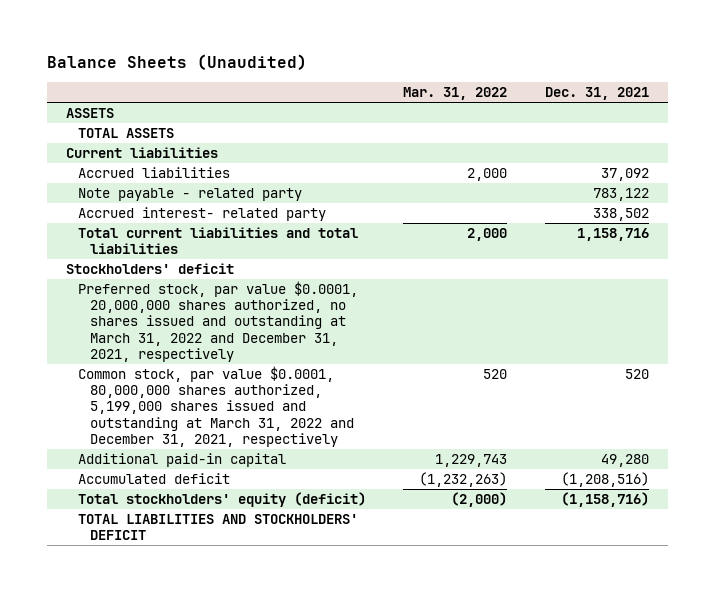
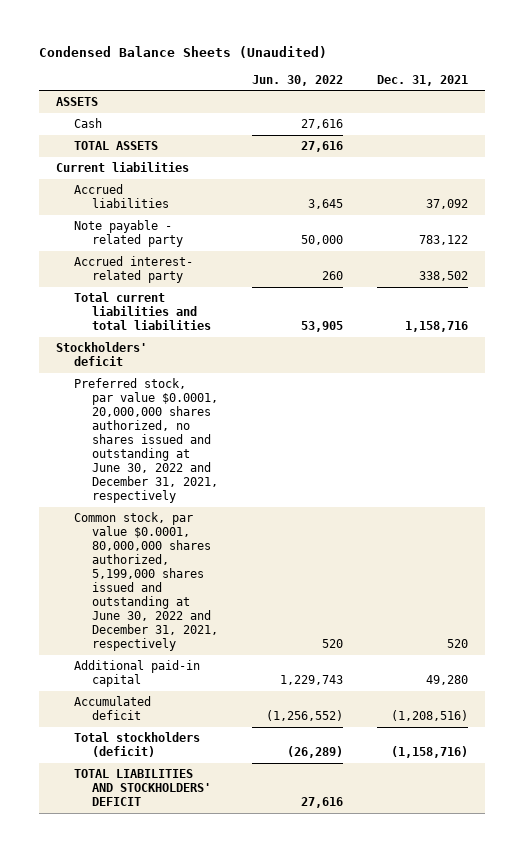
[47,54,308,71] Balance Sheets (Unaudited) -> [39,46,328,59] Condensed Balance Sheets (Unaudited)
[403,87,508,101] Mar. 31, 2022 -> none
none -> [251,74,343,86] Jun. 30, 2022
none -> [74,118,103,129] Cash
[77,280,358,362] Preferred stock, par value $0.0001, 20,000,000 shares authorized, no shares issued and outstanding at March 31, 2022 and December 31, 2021, respectively -> [74,378,218,503] Preferred stock, par value $0.0001, 20,000,000 shares authorized, no shares issued and outstanding at June 30, 2022 and December 31, 2021, respectively
[77,365,354,447] Common stock, par value $0.0001, 80,000,000 shares authorized, 5,199,000 shares issued and outstanding at March 31, 2022 and December 31, 2021, respectively -> [74,512,218,651] Common stock, par value $0.0001, 80,000,000 shares authorized, 5,199,000 shares issued and outstanding at June 30, 2022 and December 31, 2021, respectively
[77,491,366,507] Total stockholders' equity (deficit) -> [74,732,201,758] Total stockholders (deficit)

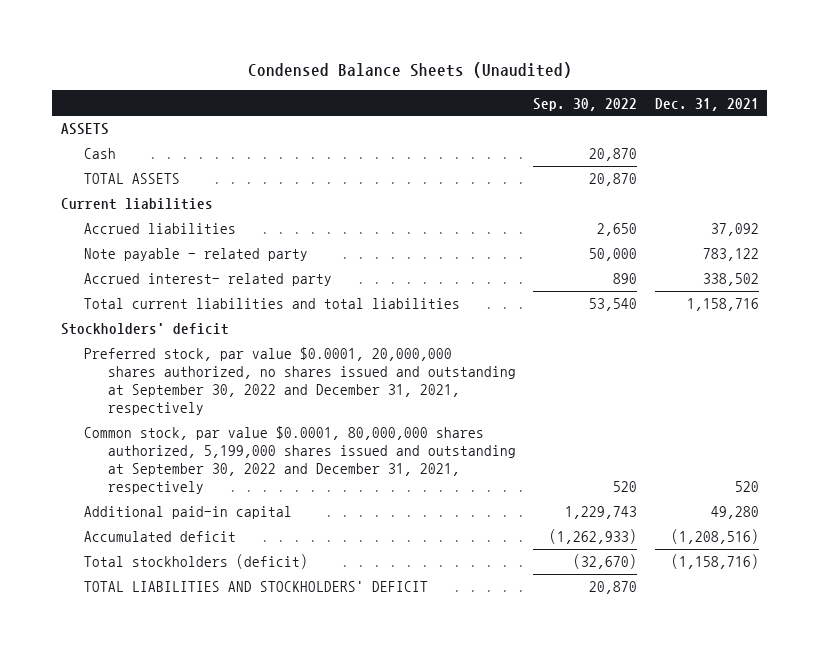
[251,74,343,86] Jun. 30, 2022 -> none
none -> [533,97,638,111] Sep. 30, 2022
[74,378,218,503] Preferred stock, par value $0.0001, 20,000,000 shares authorized, no shares issued and outstanding at June 30, 2022 and December 31, 2021, respectively -> [84,347,516,416] Preferred stock, par value $0.0001, 20,000,000 shares authorized, no shares issued and outstanding at September 30, 2022 and December 31, 2021, respectively
[74,512,218,651] Common stock, par value $0.0001, 80,000,000 shares authorized, 5,199,000 shares issued and outstanding at June 30, 2022 and December 31, 2021, respectively -> [84,426,516,495] Common stock, par value $0.0001, 80,000,000 shares authorized, 5,199,000 shares issued and outstanding at September 30, 2022 and December 31, 2021, respectively

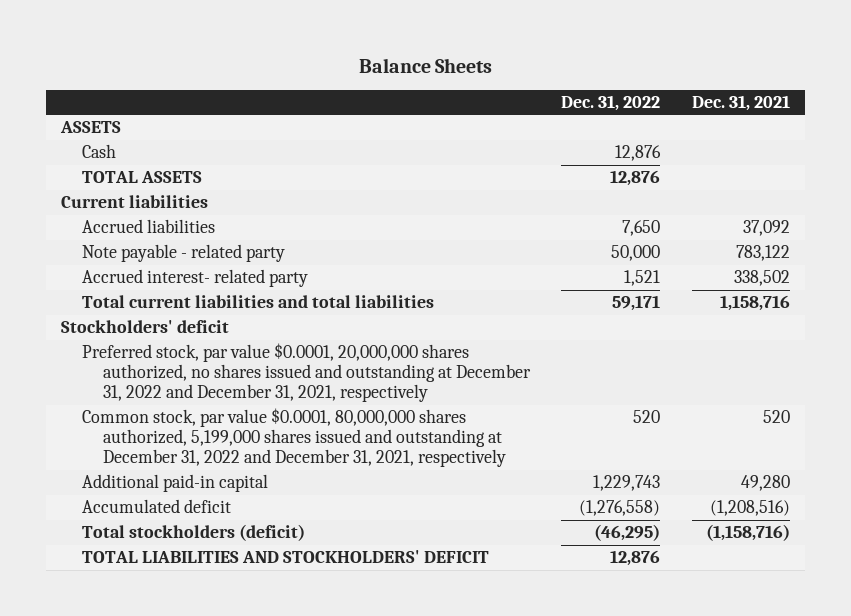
[247,62,572,79] Condensed Balance Sheets (Unaudited) -> [358,57,492,73] Balance Sheets
[533,97,638,111] Sep. 30, 2022 -> none
none -> [561,95,661,112] Dec. 31, 2022
[84,347,516,416] Preferred stock, par value $0.0001, 20,000,000 shares authorized, no shares issued and outstanding at September 30, 2022 and December 31, 2021, respectively -> [82,343,532,403] Preferred stock, par value $0.0001, 20,000,000 shares authorized, no shares issued and outstanding at December 31, 2022 and December 31, 2021, respectively
[84,426,516,495] Common stock, par value $0.0001, 80,000,000 shares authorized, 5,199,000 shares issued and outstanding at September 30, 2022 and December 31, 2021, respectively -> [82,408,507,468] Common stock, par value $0.0001, 80,000,000 shares authorized, 5,199,000 shares issued and outstanding at December 31, 2022 and December 31, 2021, respectively

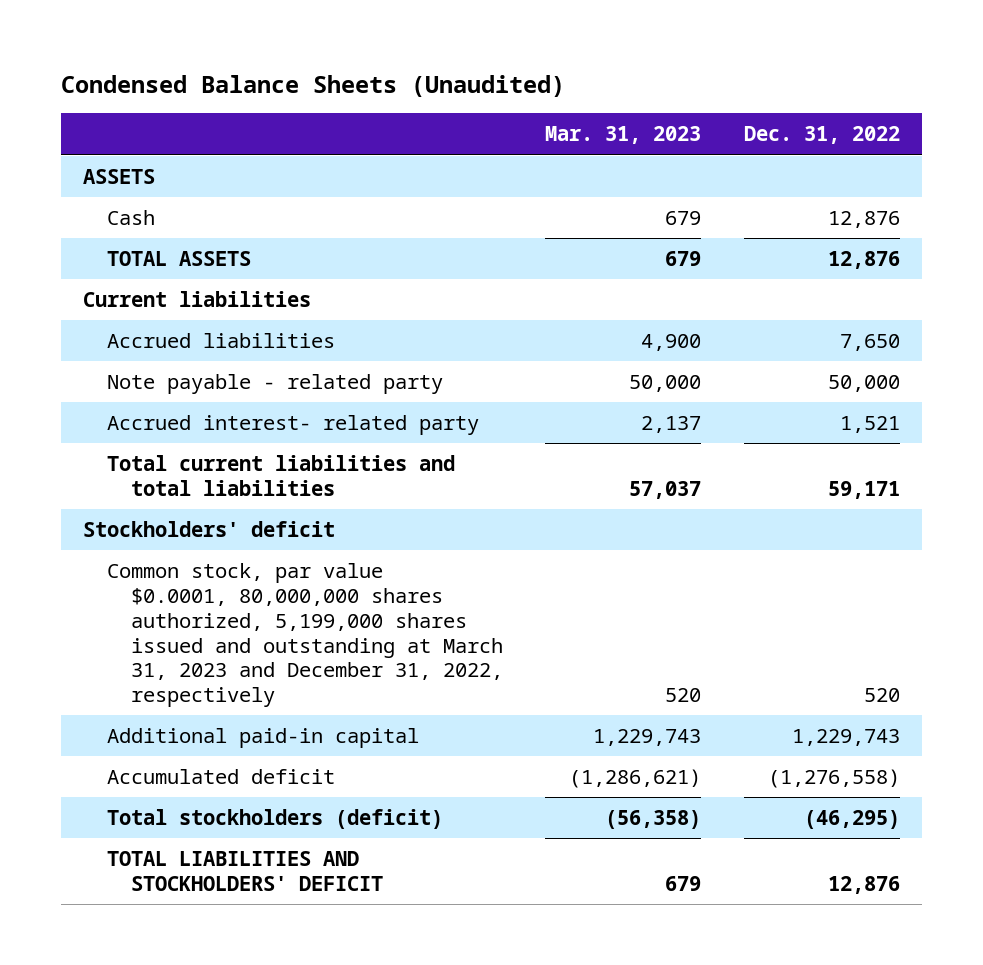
[358,57,492,73] Balance Sheets -> [61,74,566,97] Condensed Balance Sheets (Unaudited)
[691,95,790,112] Dec. 31, 2021 -> none
none -> [545,126,702,145] Mar. 31, 2023
[82,343,532,403] Preferred stock, par value $0.0001, 20,000,000 shares authorized, no shares issued and outstanding at December 31, 2022 and December 31, 2021, respectively -> none
[82,408,507,468] Common stock, par value $0.0001, 80,000,000 shares authorized, 5,199,000 shares issued and outstanding at December 31, 2022 and December 31, 2021, respectively -> [106,562,503,708] Common stock, par value $0.0001, 80,000,000 shares authorized, 5,199,000 shares issued and outstanding at March 31, 2023 and December 31, 2022, respectively

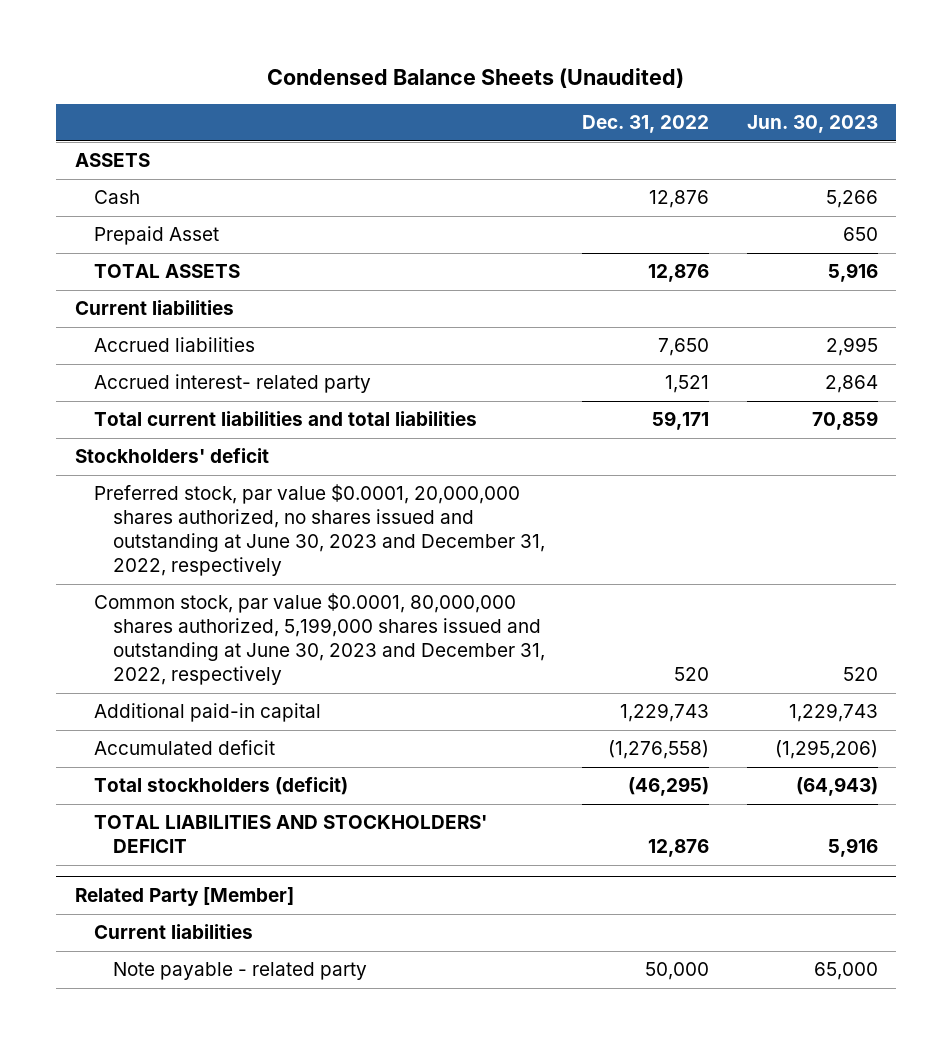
[545,126,702,145] Mar. 31, 2023 -> none
none -> [746,115,878,134] Jun. 30, 2023
none -> [93,226,219,246] Prepaid Asset
[106,373,443,394] Note payable - related party -> none
none -> [93,484,545,577] Preferred stock, par value $0.0001, 20,000,000 shares authorized, no shares issued and outstanding at June 30, 2023 and December 31, 2022, respectively
[106,562,503,708] Common stock, par value $0.0001, 80,000,000 shares authorized, 5,199,000 shares issued and outstanding at March 31, 2023 and December 31, 2022, respectively -> [93,593,545,686] Common stock, par value $0.0001, 80,000,000 shares authorized, 5,199,000 shares issued and outstanding at June 30, 2023 and December 31, 2022, respectively
none -> [74,887,294,907] Related Party [Member]
none -> [93,924,253,940] Current liabilities
none -> [112,962,367,981] Note payable - related party

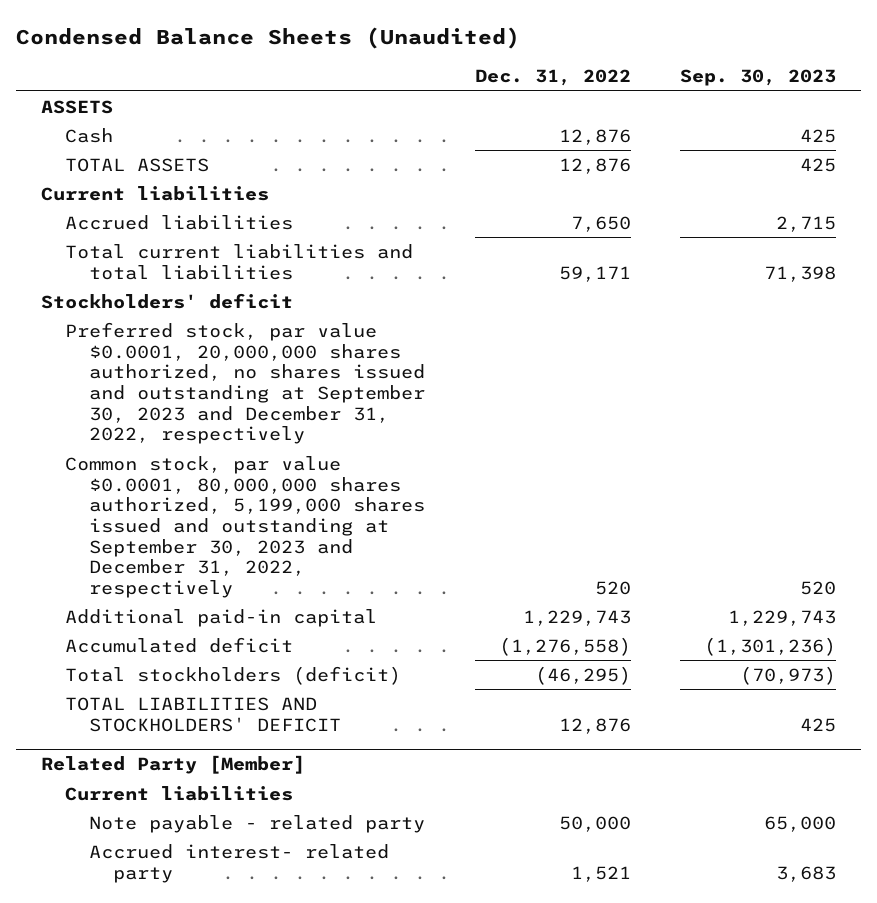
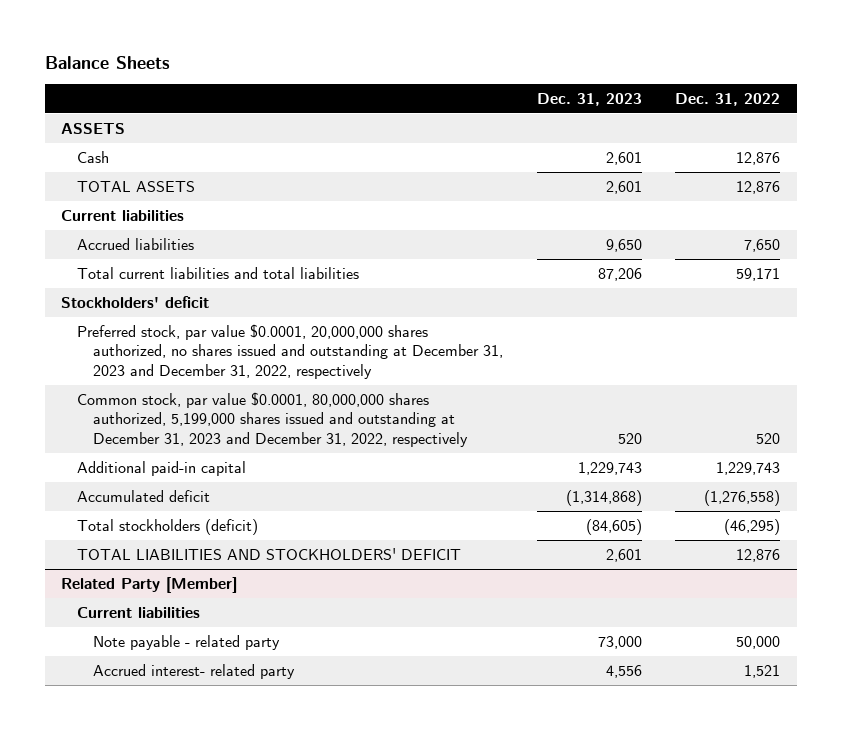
[16,26,521,49] Condensed Balance Sheets (Unaudited) -> [44,55,170,69] Balance Sheets
[680,69,837,87] Sep. 30, 2023 -> none
none -> [536,92,642,106] Dec. 31, 2023
[64,321,425,445] Preferred stock, par value $0.0001, 20,000,000 shares authorized, no shares issued and outstanding at September 30, 2023 and December 31, 2022, respectively -> [77,323,504,379] Preferred stock, par value $0.0001, 20,000,000 shares authorized, no shares issued and outstanding at December 31, 2023 and December 31, 2022, respectively
[64,455,425,598] Common stock, par value $0.0001, 80,000,000 shares authorized, 5,199,000 shares issued and outstanding at September 30, 2023 and December 31, 2022, respectively -> [77,391,469,447] Common stock, par value $0.0001, 80,000,000 shares authorized, 5,199,000 shares issued and outstanding at December 31, 2023 and December 31, 2022, respectively

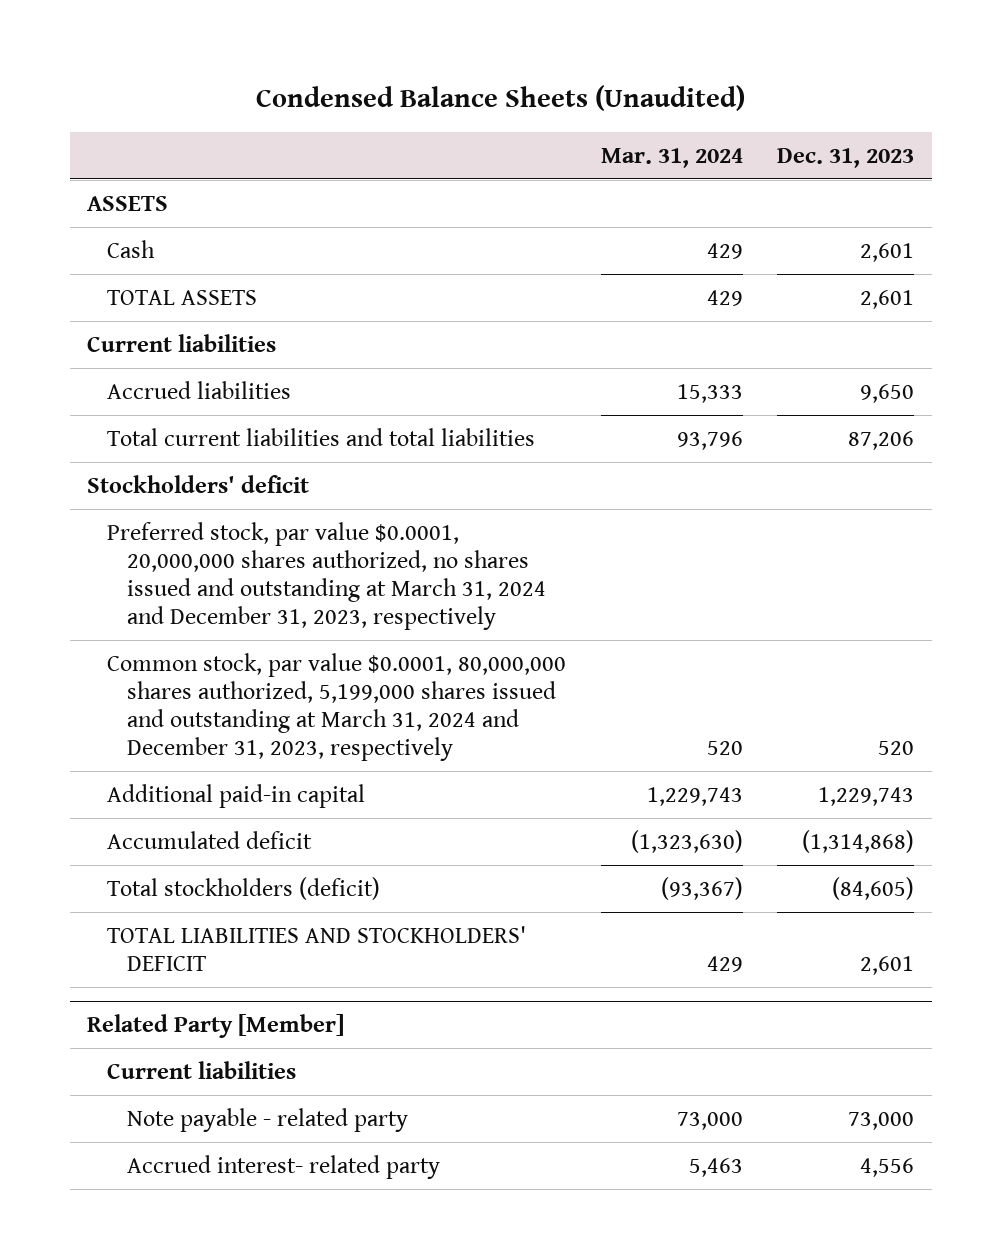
[44,55,170,69] Balance Sheets -> [255,85,745,112] Condensed Balance Sheets (Unaudited)
[675,92,781,106] Dec. 31, 2022 -> none
none -> [600,147,743,168] Mar. 31, 2024
[77,323,504,379] Preferred stock, par value $0.0001, 20,000,000 shares authorized, no shares issued and outstanding at December 31, 2023 and December 31, 2022, respectively -> [107,522,546,631] Preferred stock, par value $0.0001, 20,000,000 shares authorized, no shares issued and outstanding at March 31, 2024 and December 31, 2023, respectively
[77,391,469,447] Common stock, par value $0.0001, 80,000,000 shares authorized, 5,199,000 shares issued and outstanding at December 31, 2023 and December 31, 2022, respectively -> [107,653,567,762] Common stock, par value $0.0001, 80,000,000 shares authorized, 5,199,000 shares issued and outstanding at March 31, 2024 and December 31, 2023, respectively

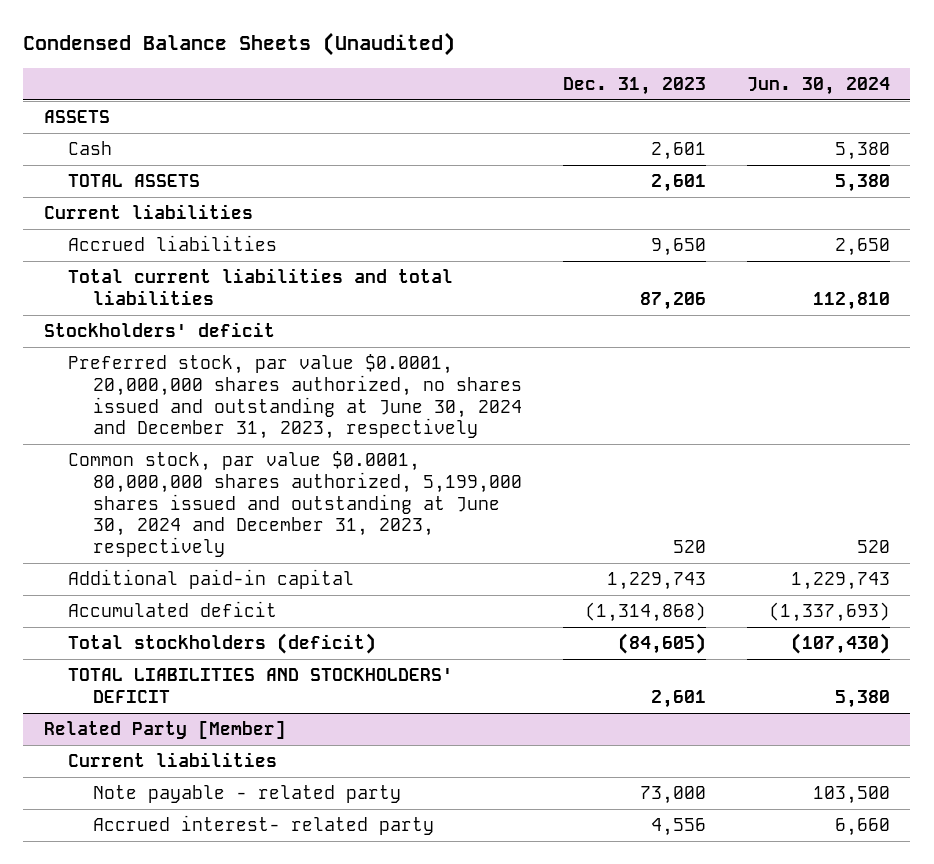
[600,147,743,168] Mar. 31, 2024 -> none
none -> [746,76,890,95] Jun. 30, 2024
[107,522,546,631] Preferred stock, par value $0.0001, 20,000,000 shares authorized, no shares issued and outstanding at March 31, 2024 and December 31, 2023, respectively -> [68,354,522,440] Preferred stock, par value $0.0001, 20,000,000 shares authorized, no shares issued and outstanding at June 30, 2024 and December 31, 2023, respectively
[107,653,567,762] Common stock, par value $0.0001, 80,000,000 shares authorized, 5,199,000 shares issued and outstanding at March 31, 2024 and December 31, 2023, respectively -> [68,451,522,558] Common stock, par value $0.0001, 80,000,000 shares authorized, 5,199,000 shares issued and outstanding at June 30, 2024 and December 31, 2023, respectively

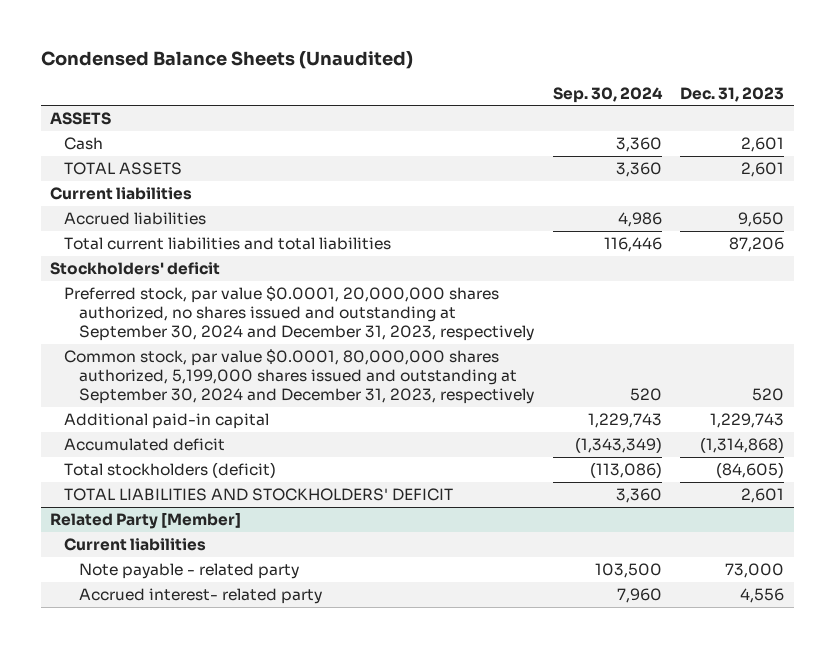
[746,76,890,95] Jun. 30, 2024 -> none
none -> [552,86,663,103] Sep. 30, 2024
[68,354,522,440] Preferred stock, par value $0.0001, 20,000,000 shares authorized, no shares issued and outstanding at June 30, 2024 and December 31, 2023, respectively -> [64,286,534,342] Preferred stock, par value $0.0001, 20,000,000 shares authorized, no shares issued and outstanding at September 30, 2024 and December 31, 2023, respectively
[68,451,522,558] Common stock, par value $0.0001, 80,000,000 shares authorized, 5,199,000 shares issued and outstanding at June 30, 2024 and December 31, 2023, respectively -> [64,349,534,405] Common stock, par value $0.0001, 80,000,000 shares authorized, 5,199,000 shares issued and outstanding at September 30, 2024 and December 31, 2023, respectively

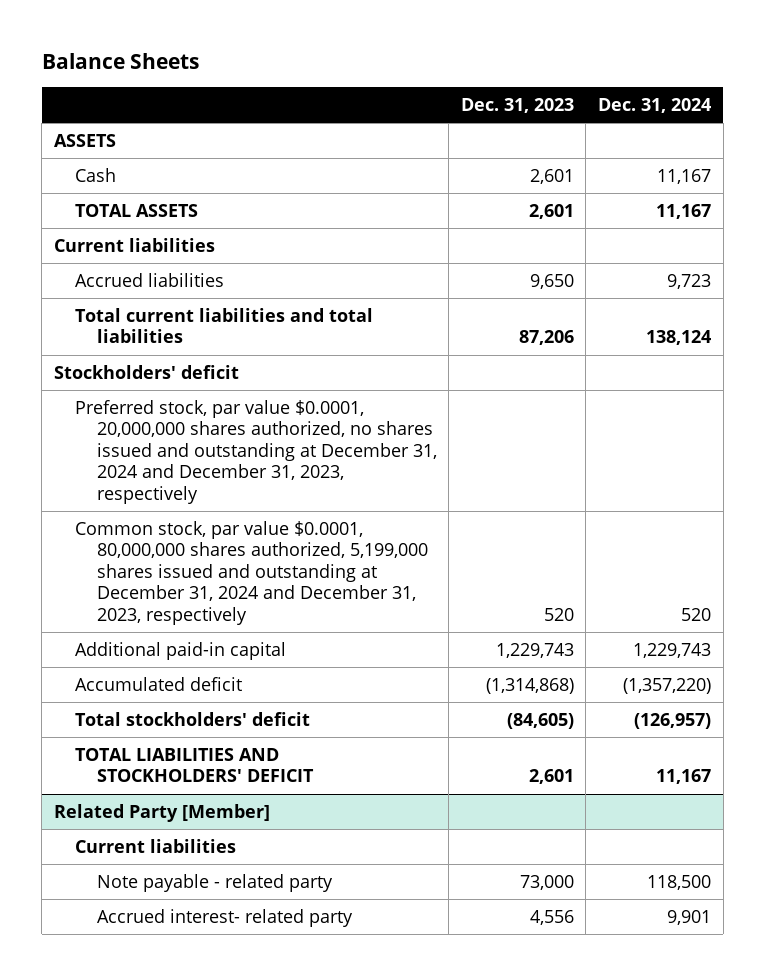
[40,50,413,69] Condensed Balance Sheets (Unaudited) -> [41,53,199,70] Balance Sheets
[552,86,663,103] Sep. 30, 2024 -> none
none -> [598,97,712,113] Dec. 31, 2024
[64,286,534,342] Preferred stock, par value $0.0001, 20,000,000 shares authorized, no shares issued and outstanding at September 30, 2024 and December 31, 2023, respectively -> [75,399,437,505] Preferred stock, par value $0.0001, 20,000,000 shares authorized, no shares issued and outstanding at December 31, 2024 and December 31, 2023, respectively
[64,349,534,405] Common stock, par value $0.0001, 80,000,000 shares authorized, 5,199,000 shares issued and outstanding at September 30, 2024 and December 31, 2023, respectively -> [75,520,428,626] Common stock, par value $0.0001, 80,000,000 shares authorized, 5,199,000 shares issued and outstanding at December 31, 2024 and December 31, 2023, respectively
[64,462,277,479] Total stockholders (deficit) -> [75,711,311,726] Total stockholders' deficit

